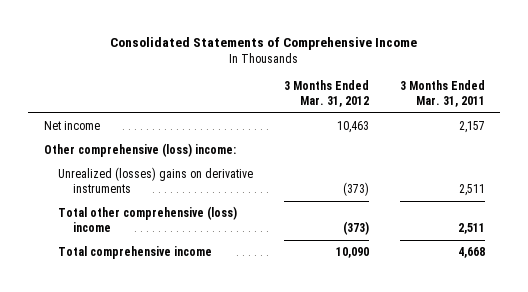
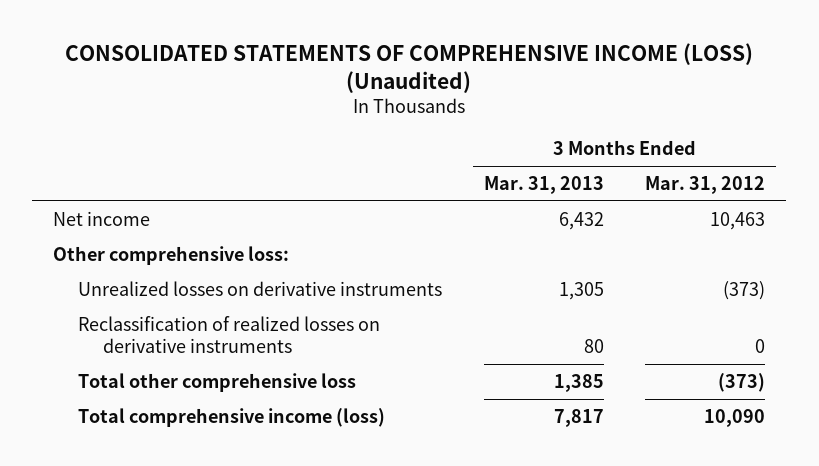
[110,36,418,50] Consolidated Statements of Comprehensive Income -> [65,42,754,93] CONSOLIDATED STATEMENTS OF COMPREHENSIVE INCOME (LOSS) (Unaudited)
[399,80,485,108] 3 Months Ended Mar. 31, 2011 -> none
none -> [483,176,604,195] Mar. 31, 2013
[43,142,236,157] Other comprehensive (loss) income: -> [53,246,290,266] Other comprehensive loss:
[58,166,254,193] Unrealized (losses) gains on derivative instruments -> [78,281,443,297] Unrealized losses on derivative instruments
none -> [78,316,381,354] Reclassification of realized losses on derivative instruments
[58,205,238,232] Total other comprehensive (loss) income -> [78,373,357,393] Total other comprehensive loss
[58,245,213,259] Total comprehensive income -> [78,408,386,428] Total comprehensive income (loss)

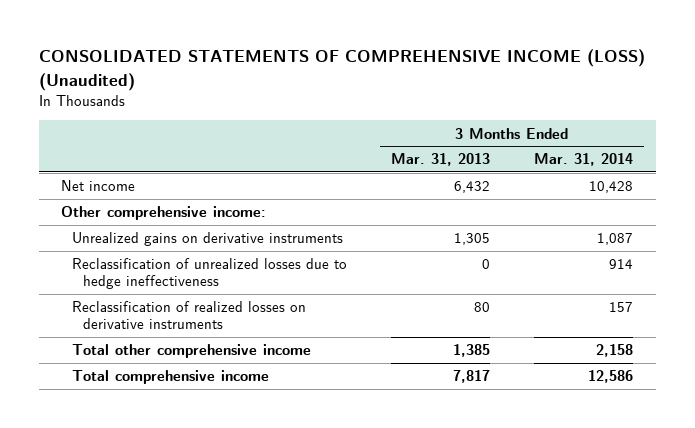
[645,176,766,195] Mar. 31, 2012 -> none
none -> [534,153,634,167] Mar. 31, 2014
[53,246,290,266] Other comprehensive loss: -> [61,206,267,221] Other comprehensive income:
[78,281,443,297] Unrealized losses on derivative instruments -> [72,232,344,247] Unrealized gains on derivative instruments
none -> [72,258,348,290] Reclassification of unrealized losses due to hedge ineffectiveness
[78,373,357,393] Total other comprehensive loss -> [72,344,312,359] Total other comprehensive income
[78,408,386,428] Total comprehensive income (loss) -> [72,370,270,385] Total comprehensive income

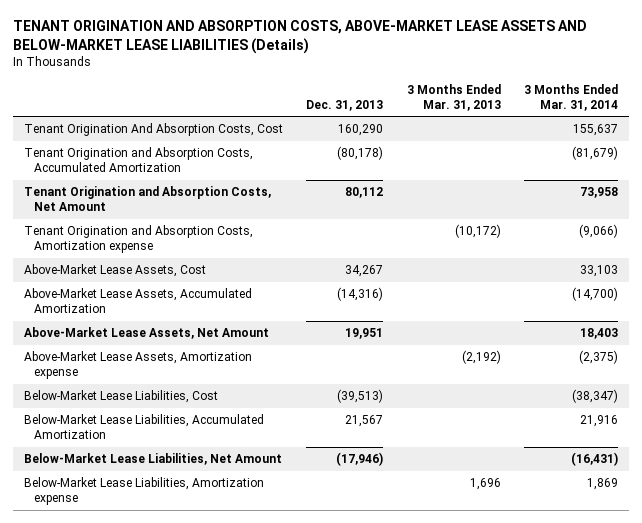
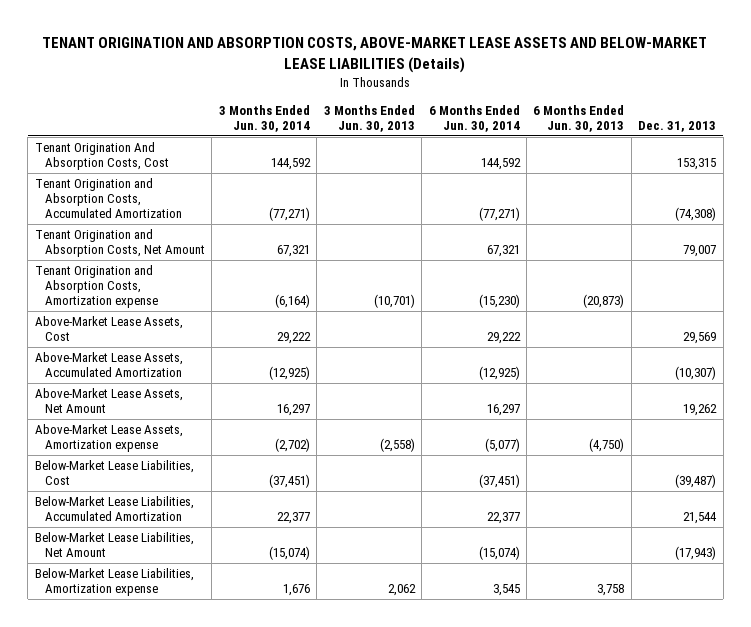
[406,83,501,111] 3 Months Ended Mar. 31, 2013 -> none
[523,83,618,111] 3 Months Ended Mar. 31, 2014 -> none
none -> [218,104,310,133] 3 Months Ended Jun. 30, 2014
none -> [323,104,415,133] 3 Months Ended Jun. 30, 2013
none -> [428,104,520,133] 6 Months Ended Jun. 30, 2014
none -> [533,104,625,133] 6 Months Ended Jun. 30, 2013
[338,124,384,137] 160,290 -> [677,158,717,171] 153,315
[337,146,384,161] (80,178) -> [675,207,717,222] (74,308)
[345,187,384,199] 80,112 -> [683,245,717,258] 79,007
[345,265,384,278] 34,267 -> [683,332,717,345] 29,569
[337,287,384,302] (14,316) -> [675,366,717,381] (10,307)
[345,328,384,340] 19,951 -> [683,404,718,417] 19,262
[337,389,384,404] (39,513) -> [675,474,717,489] (39,487)
[345,415,384,428] 21,567 -> [683,512,718,525] 21,544
[336,452,384,467] (17,946) -> [675,546,717,561] (17,943)

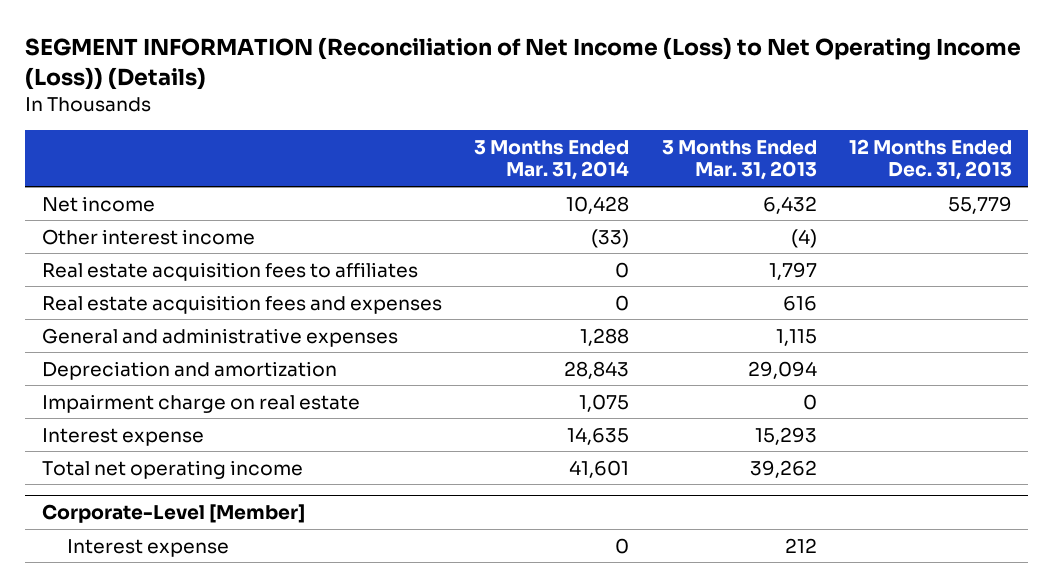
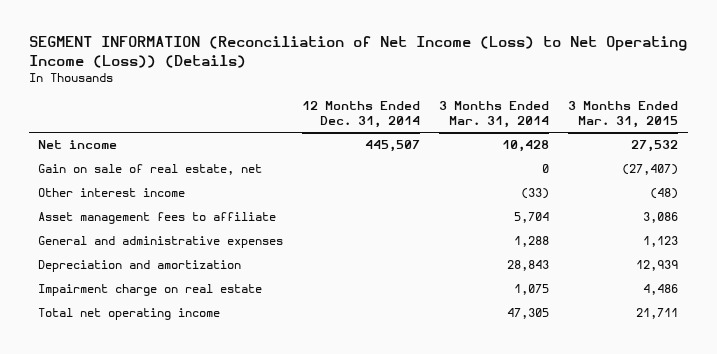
[661,140,817,181] 3 Months Ended Mar. 31, 2013 -> none
[849,139,1013,181] 12 Months Ended Dec. 31, 2013 -> none
none -> [302,101,421,128] 12 Months Ended Dec. 31, 2014
none -> [568,101,679,128] 3 Months Ended Mar. 31, 2015
none -> [38,164,263,176] Gain on sale of real estate, net
[41,261,418,281] Real estate acquisition fees to affiliates -> none
[41,294,442,314] Real estate acquisition fees and expenses -> none
none -> [38,212,277,225] Asset management fees to affiliate
[41,427,204,446] Interest expense -> none
[41,503,305,523] Corporate-Level [Member] -> none
[66,538,229,557] Interest expense -> none
[569,459,630,478] 41,601 -> [507,308,550,320] 47,305

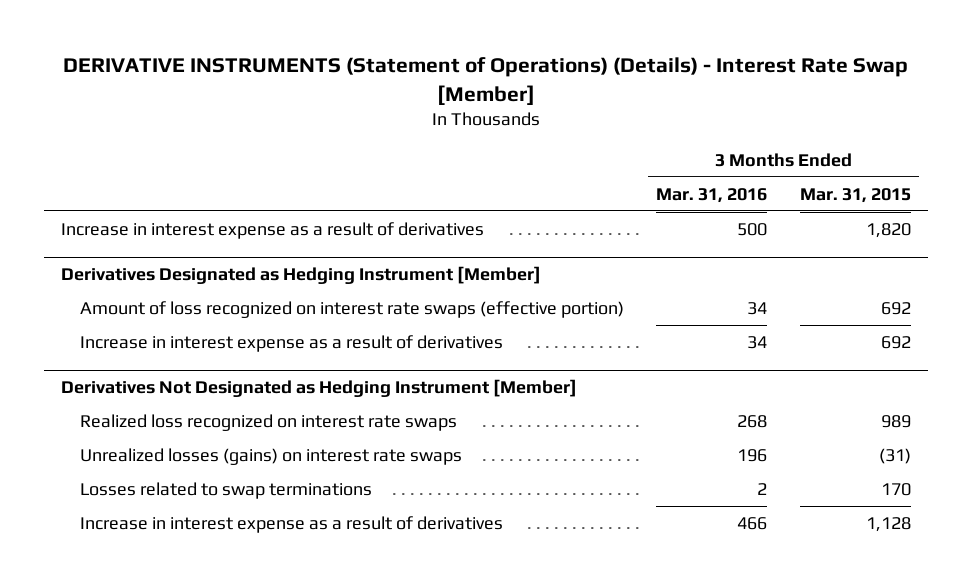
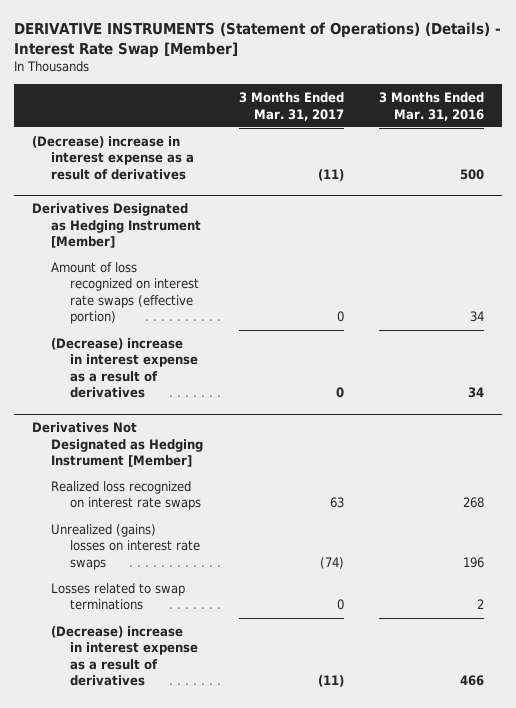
[800,187,912,203] Mar. 31, 2015 -> none
none -> [238,92,344,121] 3 Months Ended Mar. 31, 2017
[60,221,484,239] Increase in interest expense as a result of derivatives -> [31,135,194,180] (Decrease) increase in interest expense as a result of derivatives
[79,334,503,352] Increase in interest expense as a result of derivatives -> [50,337,199,399] (Decrease) increase in interest expense as a result of derivatives
[79,447,462,465] Unrealized losses (gains) on interest rate swaps -> [50,523,201,570] Unrealized (gains) losses on interest rate swaps
[79,515,503,533] Increase in interest expense as a result of derivatives -> [50,625,199,687] (Decrease) increase in interest expense as a result of derivatives

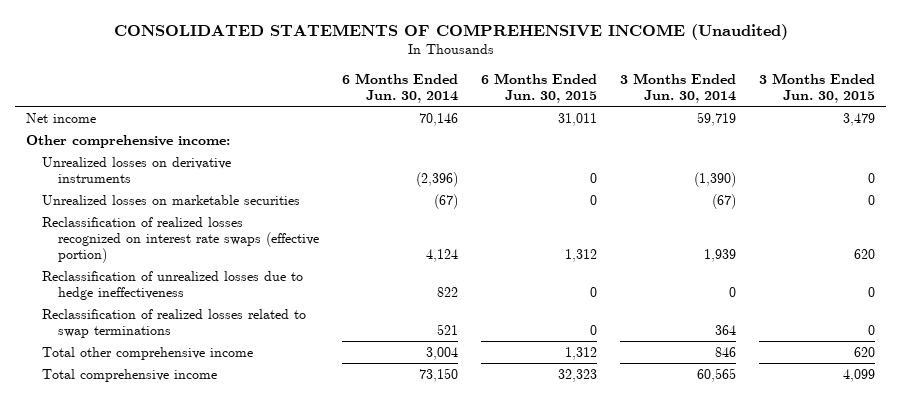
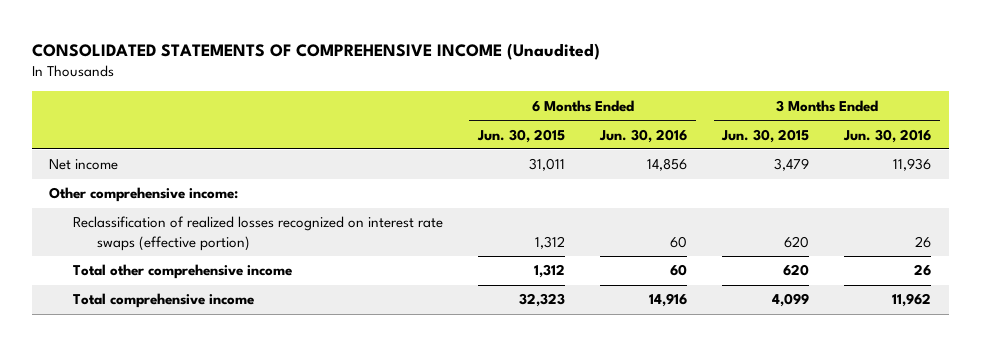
[341,72,458,104] 6 Months Ended Jun. 30, 2014 -> none
[619,72,736,104] 3 Months Ended Jun. 30, 2014 -> none
none -> [599,128,688,143] Jun. 30, 2016
none -> [843,128,932,143] Jun. 30, 2016
[41,156,231,183] Unrealized losses on derivative instruments -> none
[41,194,300,205] Unrealized losses on marketable securities -> none
[41,270,303,300] Reclassification of unrealized losses due to hedge ineffectiveness -> none
[41,308,306,338] Reclassification of realized losses related to swap terminations -> none

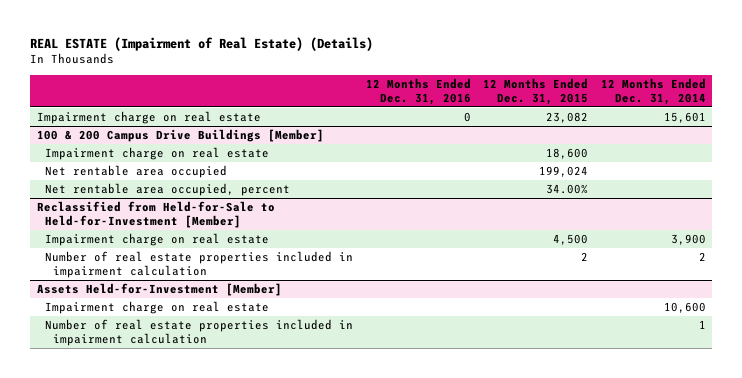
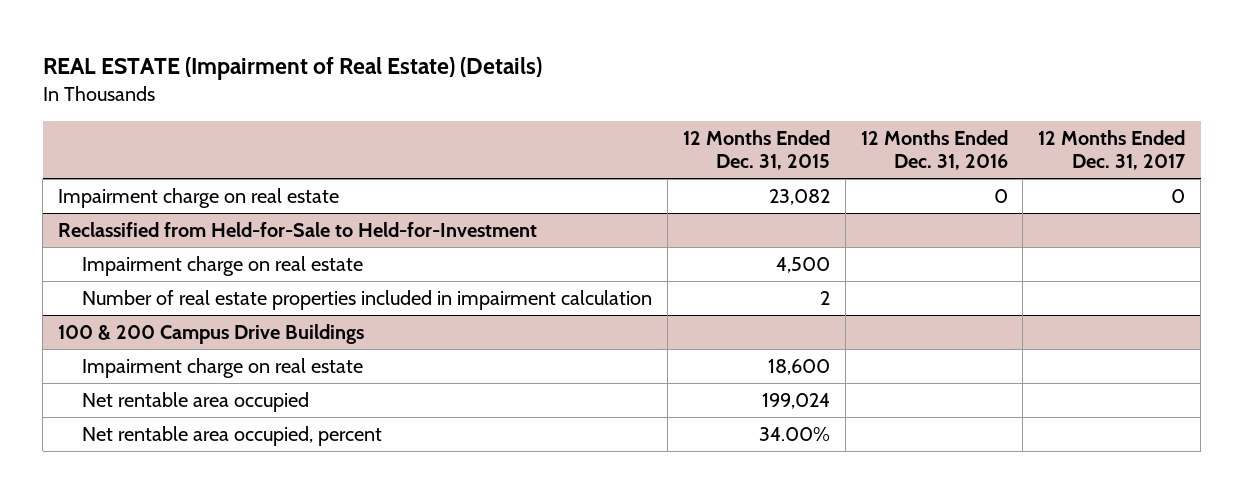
[600,78,706,105] 12 Months Ended Dec. 31, 2014 -> none
none -> [1038,130,1187,171] 12 Months Ended Dec. 31, 2017
none -> [57,221,537,237] Reclassified from Held-for-Sale to Held-for-Investment
none -> [82,255,364,276] Impairment charge on real estate
none -> [82,289,653,310] Number of real estate properties included in impairment calculation
[36,129,324,143] 100 & 200 Campus Drive Buildings [Member] -> [57,323,364,344] 100 & 200 Campus Drive Buildings
[36,201,275,228] Reclassified from Held-for-Sale to Held-for-Investment [Member] -> none
[44,233,269,247] Impairment charge on real estate -> none
[44,251,353,278] Number of real estate properties included in impairment calculation -> none
[36,283,282,297] Assets Held-for-Investment [Member] -> none
[44,301,269,315] Impairment charge on real estate -> none
[44,319,353,346] Number of real estate properties included in impairment calculation -> none

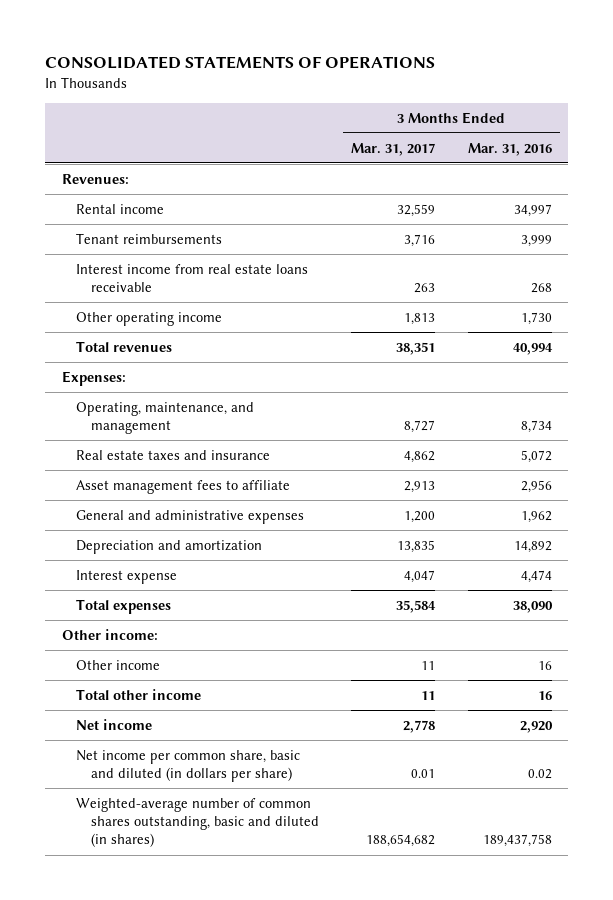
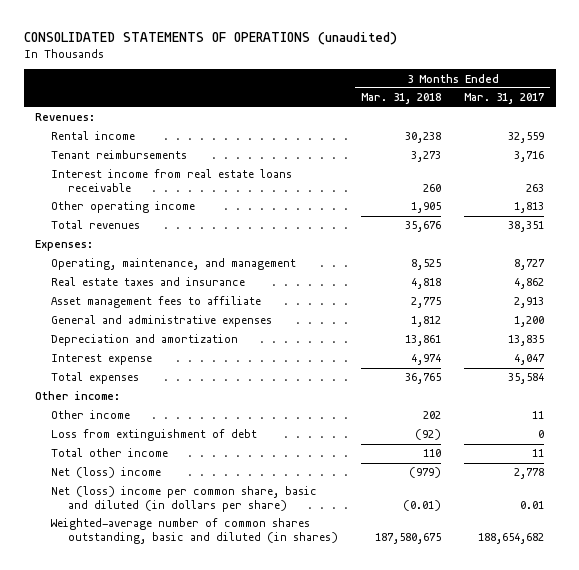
[45,56,436,70] CONSOLIDATED STATEMENTS OF OPERATIONS -> [23,31,397,45] CONSOLIDATED STATEMENTS OF OPERATIONS (unaudited)
[467,142,552,156] Mar. 31, 2016 -> none
none -> [360,93,441,105] Mar. 31, 2018
none -> [51,429,258,442] Loss from extinguishment of debt
[76,718,153,730] Net income -> [51,467,162,479] Net (loss) income
[76,749,301,783] Net income per common share, basic and diluted (in dollars per share) -> [51,486,318,512] Net (loss) income per common share, basic and diluted (in dollars per share)

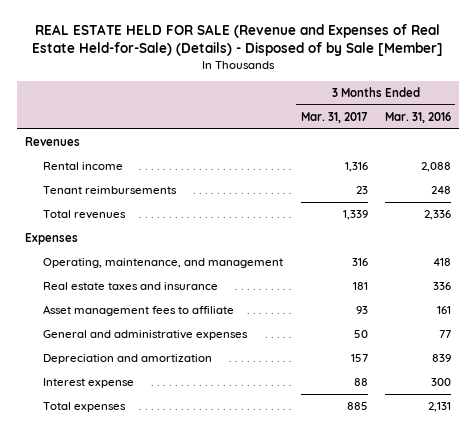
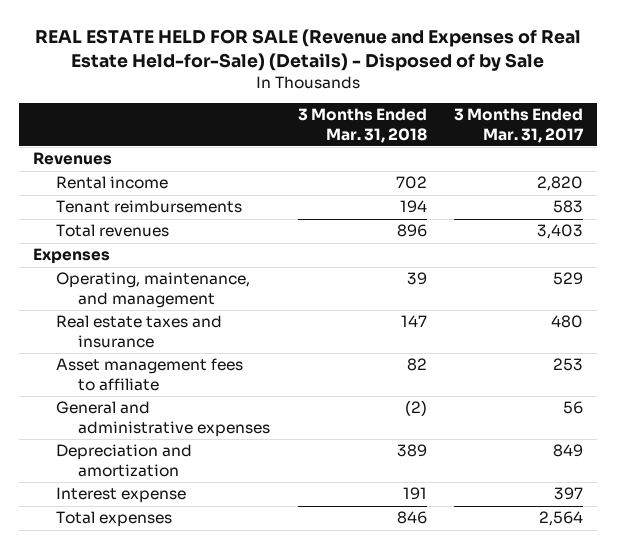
[31,23,443,57] REAL ESTATE HELD FOR SALE (Revenue and Expenses of Real Estate Held-for-Sale) (Details) - Disposed of by Sale [Member] -> [35,29,582,71] REAL ESTATE HELD FOR SALE (Revenue and Expenses of Real Estate Held-for-Sale) (Details) - Disposed of by Sale
[384,112,451,124] Mar. 31, 2016 -> none
none -> [297,108,427,143] 3 Months Ended Mar. 31, 2018
[344,162,368,173] 1,316 -> [537,176,584,192] 2,820
[355,186,368,195] 23 -> [553,200,584,214] 583
[342,210,368,221] 1,339 -> [537,224,584,240] 3,403
[351,258,368,267] 316 -> [553,272,584,286] 529
[352,282,368,291] 181 -> [551,315,584,329] 480
[355,306,368,315] 93 -> [553,358,584,372] 253
[353,330,368,339] 50 -> [563,401,584,415] 56
[350,354,368,363] 157 -> [553,444,584,458] 849
[353,378,368,387] 88 -> [554,487,584,501] 397
[346,402,368,411] 885 -> [539,511,584,527] 2,564

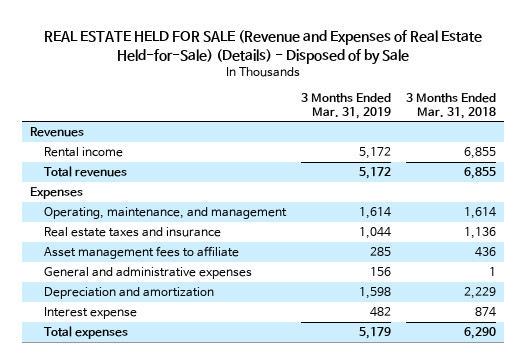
[454,108,585,143] 3 Months Ended Mar. 31, 2017 -> none
none -> [301,92,392,119] 3 Months Ended Mar. 31, 2019
[55,200,242,214] Tenant reimbursements -> none
[395,176,427,190] 702 -> [464,147,497,160] 6,855
[396,224,427,238] 896 -> [464,167,497,180] 6,855
[406,272,427,286] 39 -> [464,207,497,220] 1,614
[400,315,427,328] 147 -> [464,227,497,240] 1,136
[406,358,427,372] 82 -> [475,247,497,258] 436
[404,400,427,417] (2) -> [489,267,497,277] 1
[396,444,427,458] 389 -> [464,287,497,300] 2,229
[402,487,427,501] 191 -> [475,307,497,318] 874
[396,511,427,525] 846 -> [464,327,497,340] 6,290

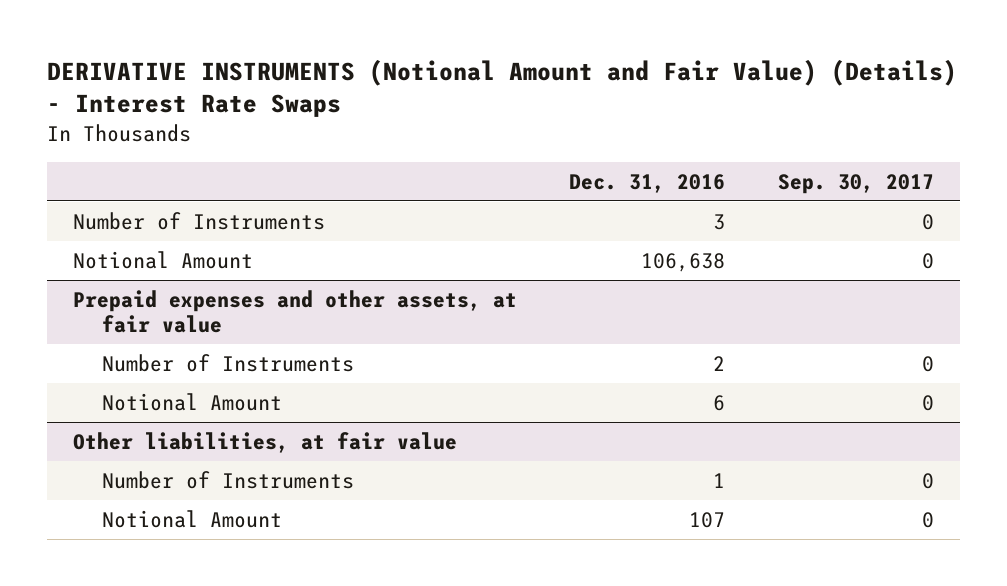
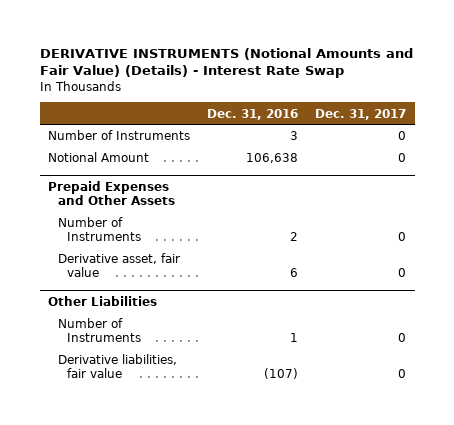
[46,58,957,118] DERIVATIVE INSTRUMENTS (Notional Amount and Fair Value) (Details) - Interest Rate Swaps -> [39,47,413,79] DERIVATIVE INSTRUMENTS (Notional Amounts and Fair Value) (Details) - Interest Rate Swap
[777,173,934,194] Sep. 30, 2017 -> none
none -> [315,108,407,120] Dec. 31, 2017
[72,289,517,333] Prepaid expenses and other assets, at fair value -> [48,181,175,206] Prepaid Expenses and Other Assets
[102,392,283,411] Notional Amount -> none
none -> [57,253,180,278] Derivative asset, fair value
[72,431,457,453] Other liabilities, at fair value -> [48,296,158,307] Other Liabilities
[102,509,283,528] Notional Amount -> none
none -> [57,354,177,379] Derivative liabilities, fair value

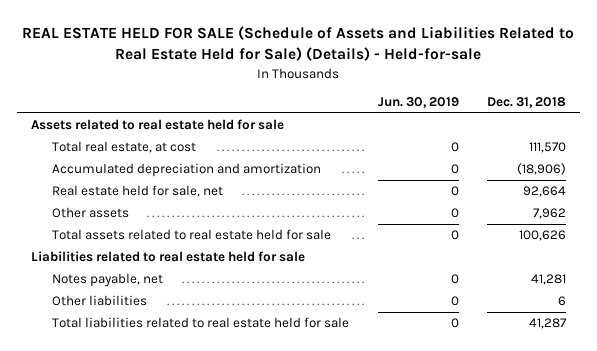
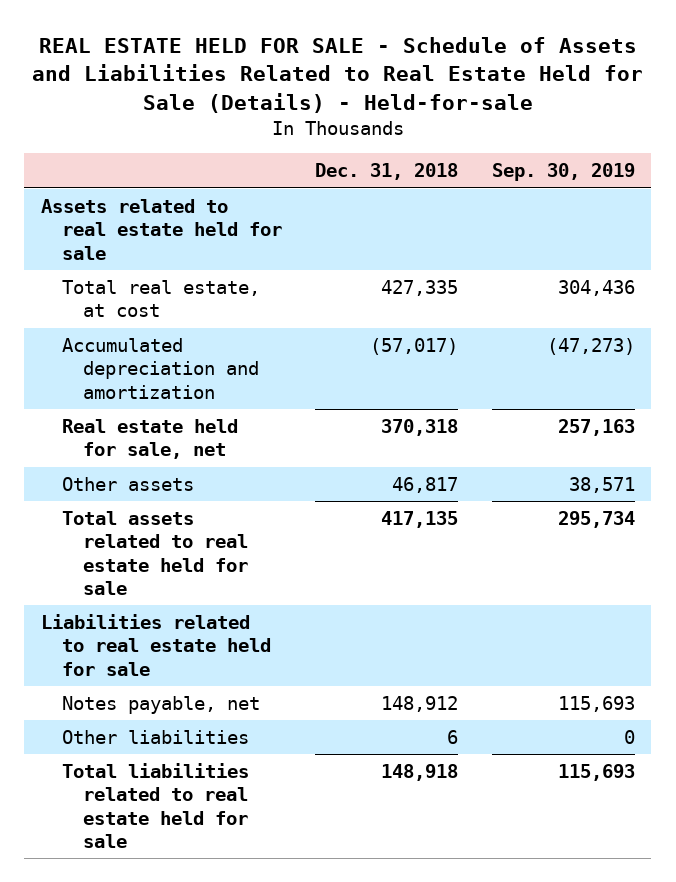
[22,26,575,62] REAL ESTATE HELD FOR SALE (Schedule of Assets and Liabilities Related to Real Estate Held for Sale) (Details) - Held-for-sale -> [31,36,643,114] REAL ESTATE HELD FOR SALE - Schedule of Assets and Liabilities Related to Real Estate Held for Sale (Details) - Held-for-sale
[377,97,459,109] Jun. 30, 2019 -> none
none -> [491,163,635,182] Sep. 30, 2019
[528,142,566,154] 111,570 -> [381,279,459,296] 427,335
[516,163,566,176] (18,906) -> [370,337,459,355] (57,017)
[522,186,566,198] 92,664 -> [381,418,459,436] 370,318
[532,208,566,220] 7,962 -> [392,476,459,493] 46,817
[518,230,566,242] 100,626 -> [381,510,459,528] 417,135
[530,274,566,286] 41,281 -> [381,695,459,712] 148,912
[528,318,567,330] 41,287 -> [381,763,459,781] 148,918

